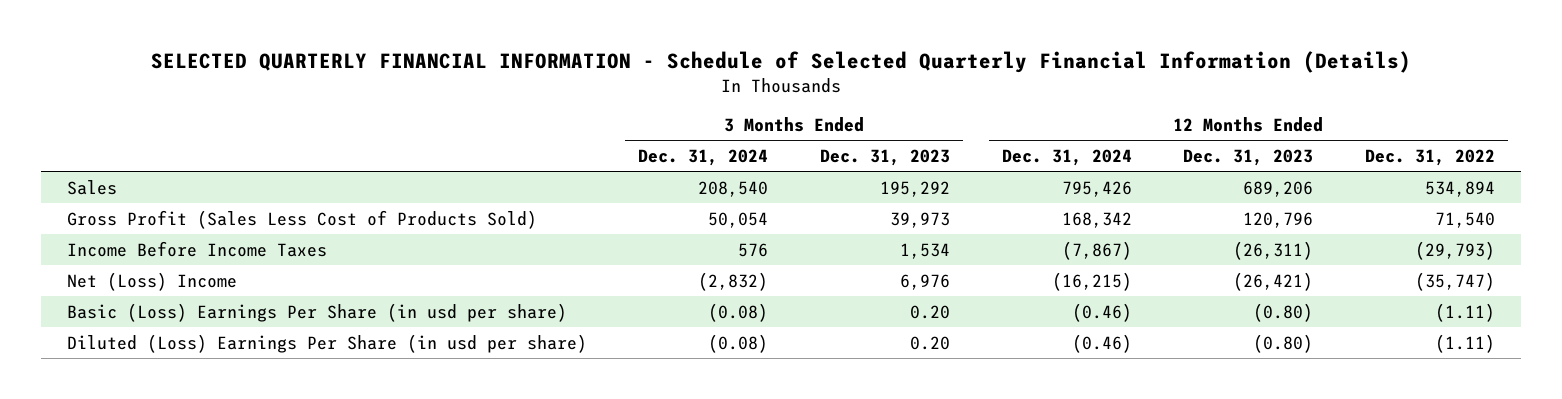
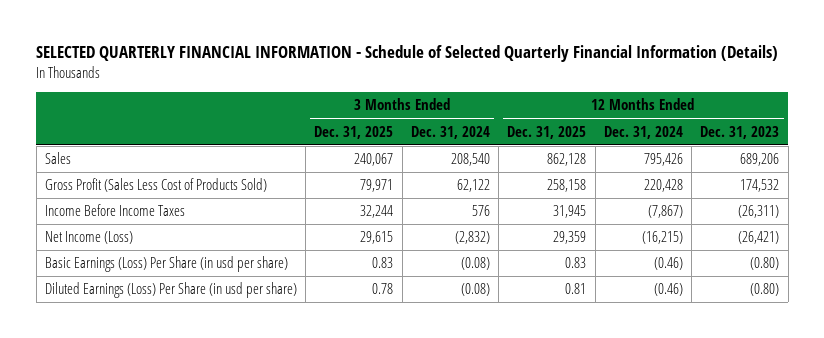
[819,148,950,166] Dec. 31, 2023 -> none
[1365,148,1496,166] Dec. 31, 2022 -> none
none -> [314,125,394,139] Dec. 31, 2025
none -> [507,125,587,139] Dec. 31, 2025
[708,211,769,228] 50,054 -> [456,179,490,193] 62,122
[1061,211,1132,228] 168,342 -> [643,179,683,193] 220,428
[1243,211,1314,228] 120,796 -> [740,179,780,193] 174,532
[66,271,237,291] Net (Loss) Income -> [44,231,133,245] Net Income (Loss)
[66,302,567,322] Basic (Loss) Earnings Per Share (in usd per share) -> [44,256,288,273] Basic Earnings (Loss) Per Share (in usd per share)
[66,333,587,353] Diluted (Loss) Earnings Per Share (in usd per share) -> [44,282,297,299] Diluted Earnings (Loss) Per Share (in usd per share)

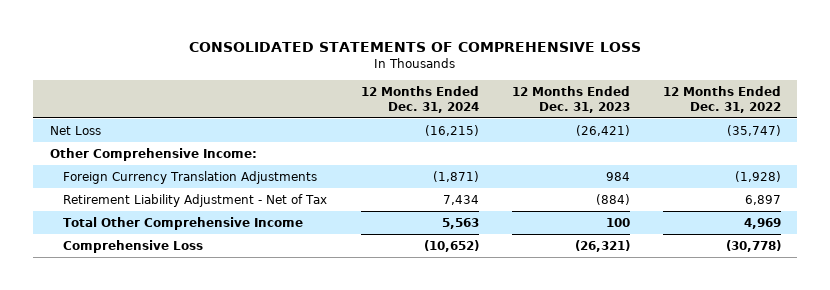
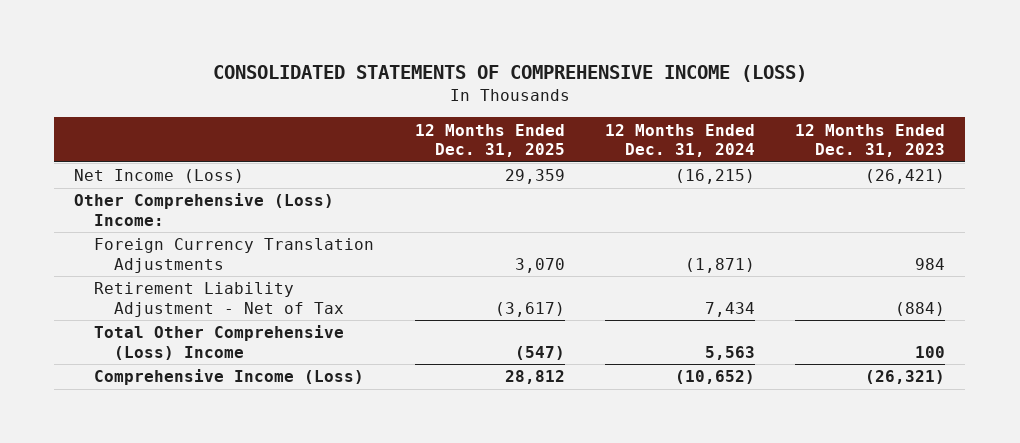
[189,41,642,52] CONSOLIDATED STATEMENTS OF COMPREHENSIVE LOSS -> [212,65,807,83] CONSOLIDATED STATEMENTS OF COMPREHENSIVE INCOME (LOSS)
[662,86,781,113] 12 Months Ended Dec. 31, 2022 -> none
none -> [414,123,565,158] 12 Months Ended Dec. 31, 2025
[49,126,101,136] Net Loss -> [74,169,245,184] Net Income (Loss)
[49,148,257,162] Other Comprehensive Income: -> [74,193,335,226] Other Comprehensive (Loss) Income:
[63,217,304,231] Total Other Comprehensive Income -> [94,325,345,360] Total Other Comprehensive (Loss) Income
[63,240,204,254] Comprehensive Loss -> [94,369,365,386] Comprehensive Income (Loss)

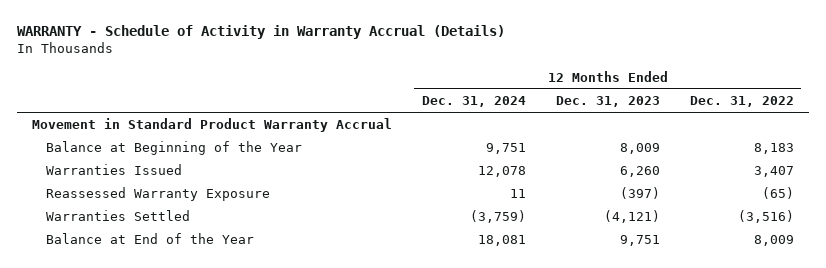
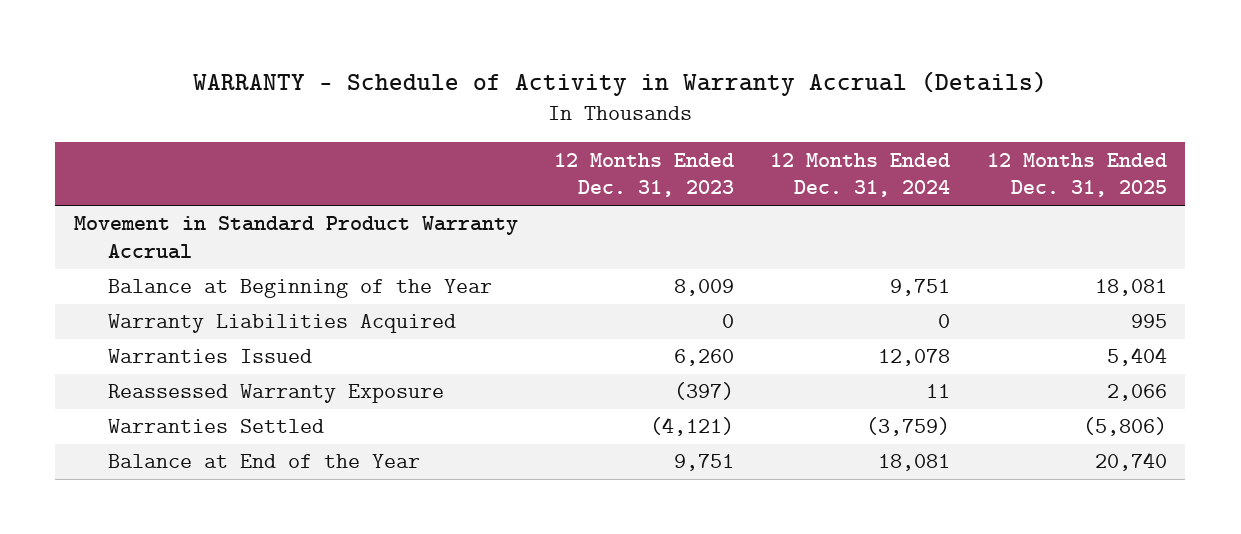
[689,96,794,108] Dec. 31, 2022 -> none
none -> [986,152,1167,198] 12 Months Ended Dec. 31, 2025
none -> [107,314,456,334] Warranty Liabilities Acquired

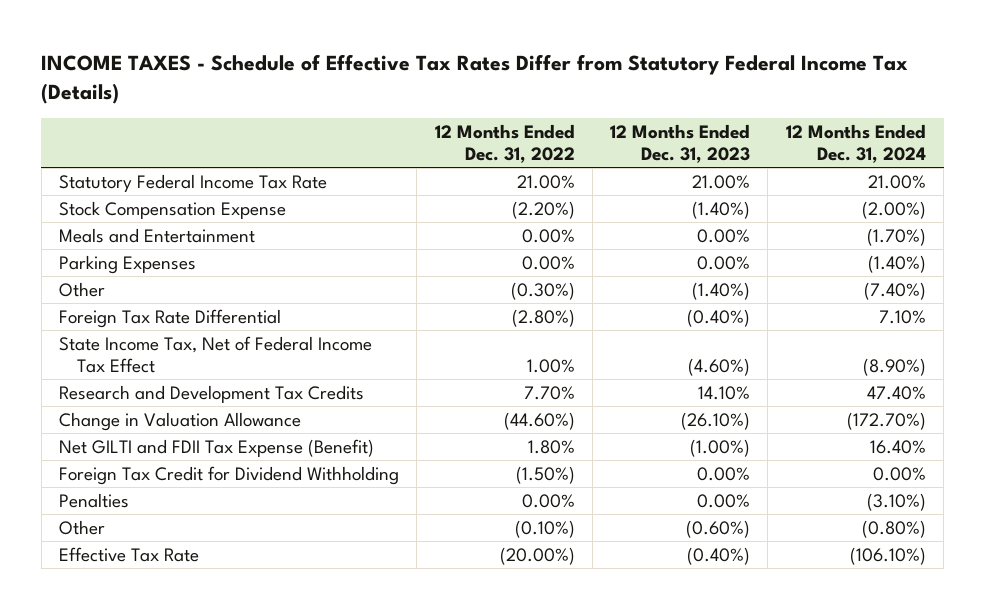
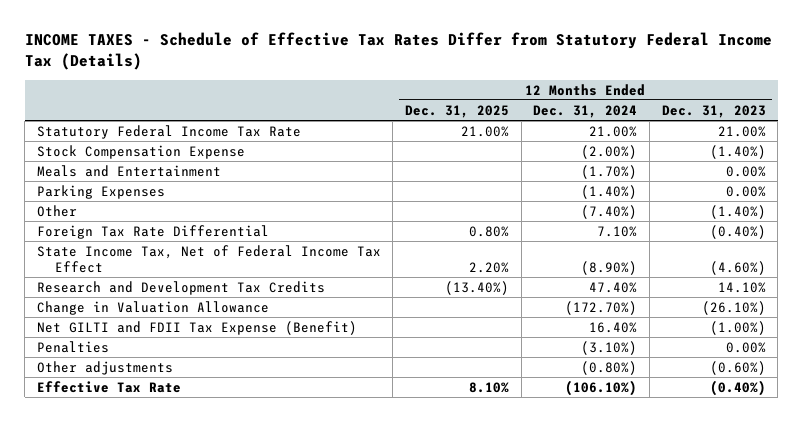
[434,124,575,164] 12 Months Ended Dec. 31, 2022 -> none
none -> [405,104,510,118] Dec. 31, 2025
[58,465,399,485] Foreign Tax Credit for Dividend Withholding -> none
[58,519,105,535] Other -> [36,360,173,375] Other adjustments

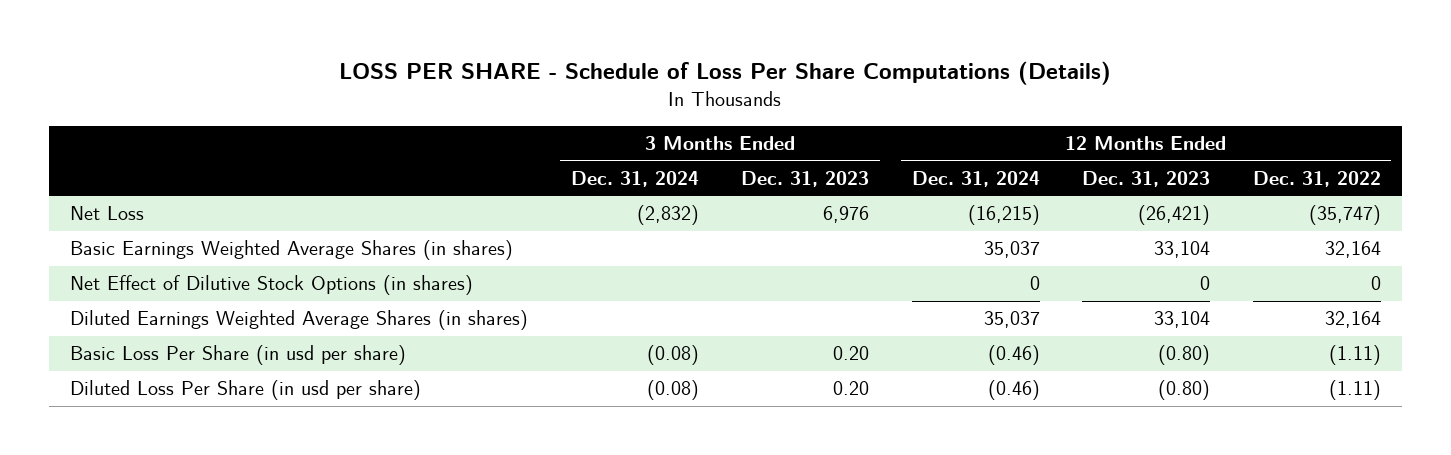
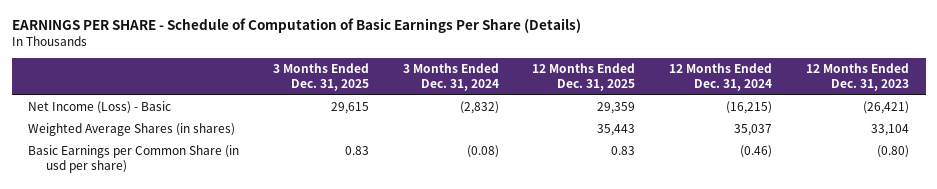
[339,61,1112,86] LOSS PER SHARE - Schedule of Loss Per Share Computations (Details) -> [11,18,581,34] EARNINGS PER SHARE - Schedule of Computation of Basic Earnings Per Share (Details)
[741,170,870,187] Dec. 31, 2023 -> none
[1252,170,1381,187] Dec. 31, 2022 -> none
none -> [273,63,370,92] 3 Months Ended Dec. 31, 2025
none -> [532,63,636,92] 12 Months Ended Dec. 31, 2025
[70,275,474,296] Net Effect of Dilutive Stock Options (in shares) -> none
[70,310,529,331] Diluted Earnings Weighted Average Shares (in shares) -> none
[70,380,422,401] Diluted Loss Per Share (in usd per share) -> none
[70,206,145,221] Net Loss -> [28,101,172,115] Net Income (Loss) - Basic
[70,240,514,261] Basic Earnings Weighted Average Shares (in shares) -> [28,123,236,137] Weighted Average Shares (in shares)
[70,345,407,366] Basic Loss Per Share (in usd per share) -> [28,145,240,174] Basic Earnings per Common Share (in usd per share)

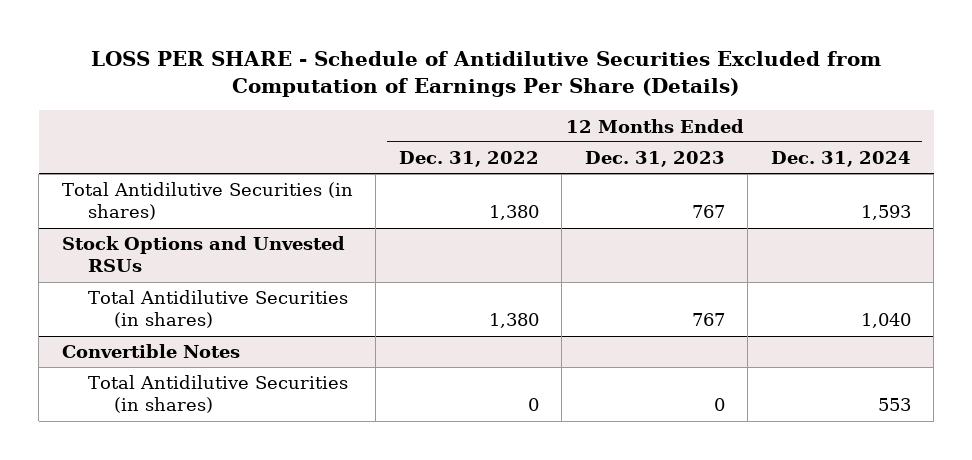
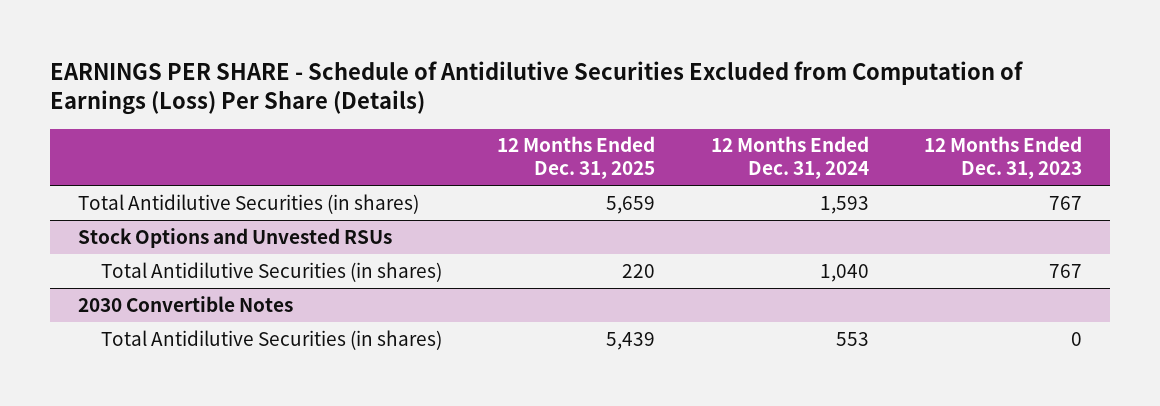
[91,50,882,97] LOSS PER SHARE - Schedule of Antidilutive Securities Excluded from Computation of Earnings Per Share (Details) -> [49,60,1023,116] EARNINGS PER SHARE - Schedule of Antidilutive Securities Excluded from Computation of Earnings (Loss) Per Share (Details)
[398,150,539,167] Dec. 31, 2022 -> none
none -> [497,136,656,180] 12 Months Ended Dec. 31, 2025
[61,344,240,359] Convertible Notes -> [77,295,293,312] 2030 Convertible Notes

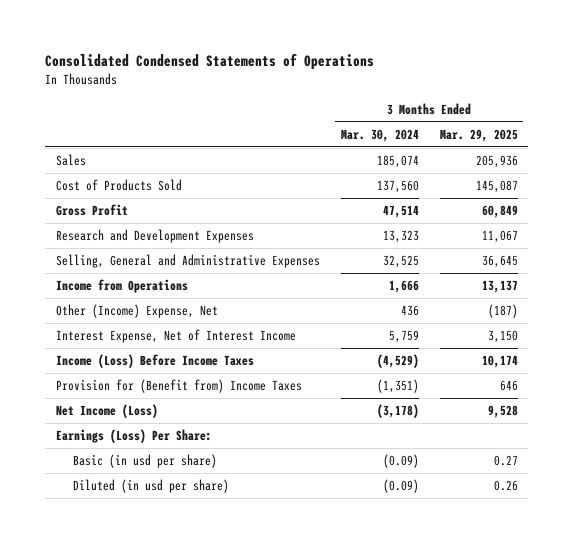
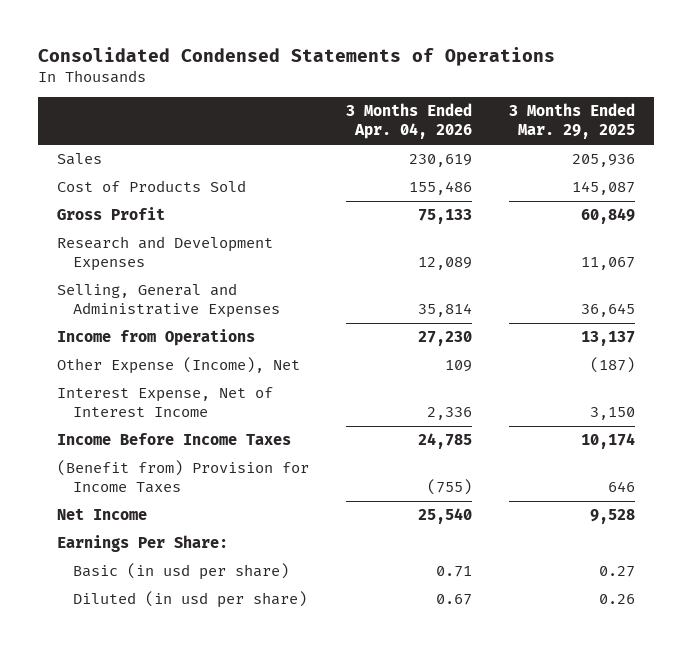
[340,128,419,142] Mar. 30, 2024 -> none
none -> [346,103,473,140] 3 Months Ended Apr. 04, 2026
[55,304,218,319] Other (Income) Expense, Net -> [56,357,300,375] Other Expense (Income), Net
[55,354,254,369] Income (Loss) Before Income Taxes -> [56,433,291,446] Income Before Income Taxes
[55,379,302,394] Provision for (Benefit from) Income Taxes -> [56,460,309,494] (Benefit from) Provision for Income Taxes
[55,404,158,419] Net Income (Loss) -> [56,508,147,521] Net Income
[55,429,212,444] Earnings (Loss) Per Share: -> [56,535,228,553] Earnings Per Share:

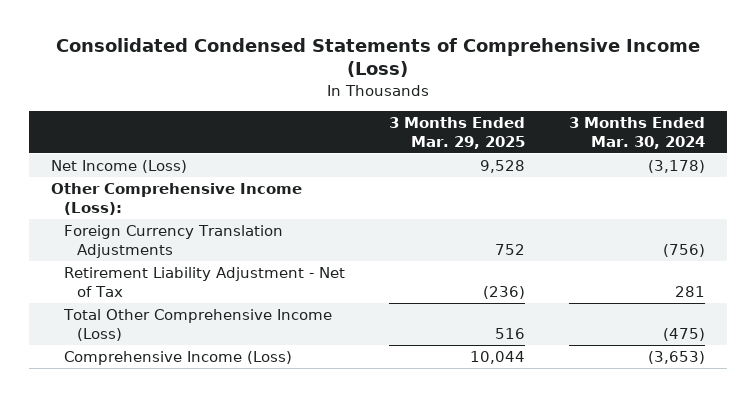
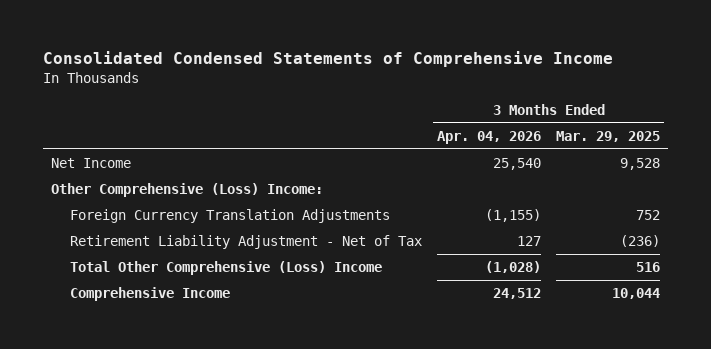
[55,38,700,78] Consolidated Condensed Statements of Comprehensive Income (Loss) -> [42,51,613,68] Consolidated Condensed Statements of Comprehensive Income
[568,116,705,149] 3 Months Ended Mar. 30, 2024 -> none
none -> [437,130,542,144] Apr. 04, 2026
[50,159,187,173] Net Income (Loss) -> [50,158,131,169] Net Income
[50,182,302,216] Other Comprehensive Income (Loss): -> [50,183,323,198] Other Comprehensive (Loss) Income:
[62,308,332,342] Total Other Comprehensive Income (Loss) -> [69,261,382,276] Total Other Comprehensive (Loss) Income
[63,350,292,365] Comprehensive Income (Loss) -> [69,287,230,302] Comprehensive Income

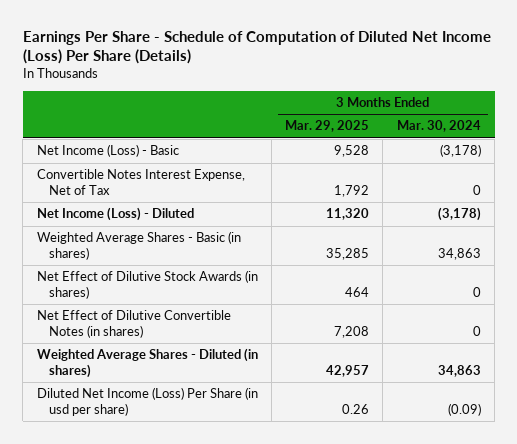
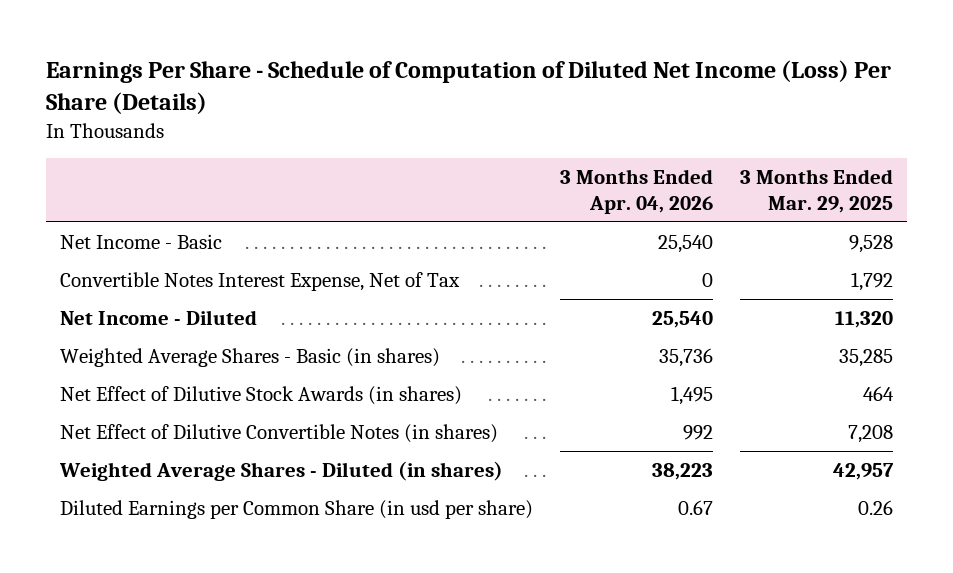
[396,120,481,133] Mar. 30, 2024 -> none
none -> [560,169,714,214] 3 Months Ended Apr. 04, 2026
[36,144,179,158] Net Income (Loss) - Basic -> [59,234,222,250] Net Income - Basic
[36,207,194,222] Net Income (Loss) - Diluted -> [59,310,257,326] Net Income - Diluted
[36,387,258,416] Diluted Net Income (Loss) Per Share (in usd per share) -> [59,500,533,520] Diluted Earnings per Common Share (in usd per share)

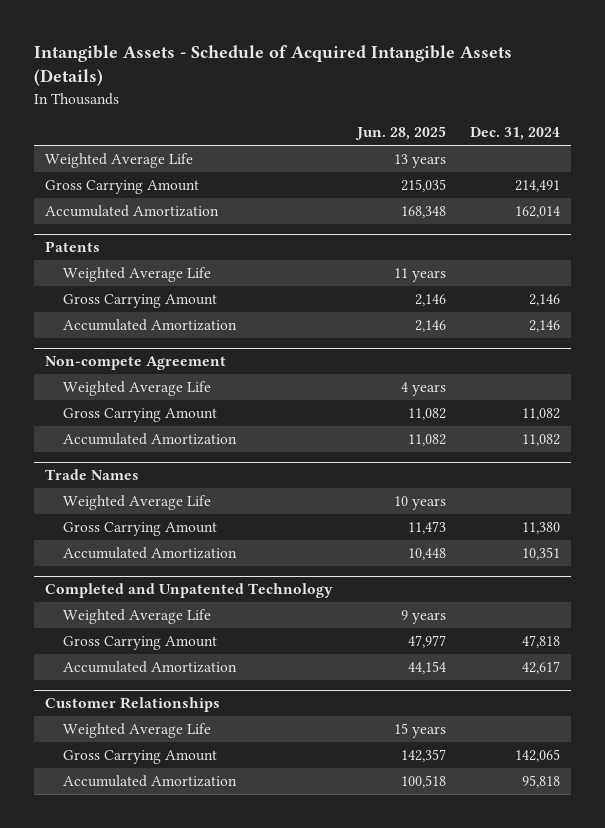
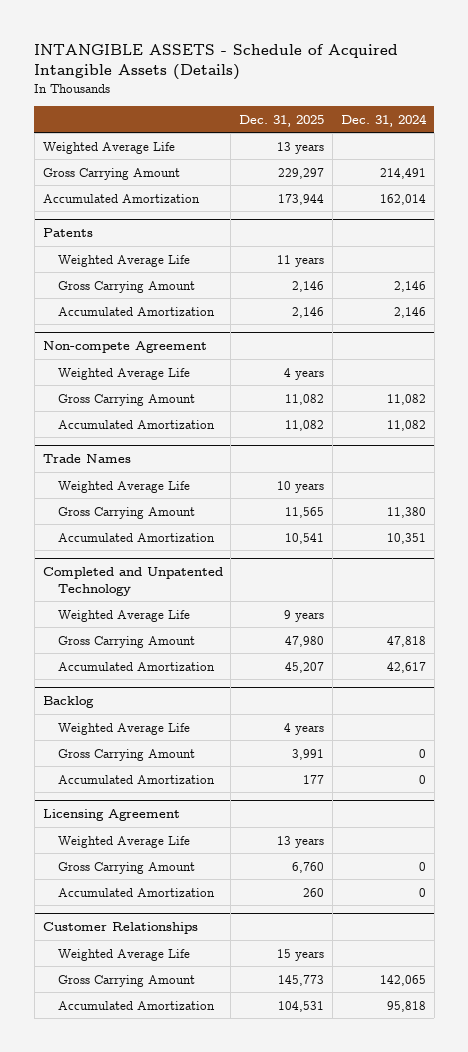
[33,45,512,87] Intangible Assets - Schedule of Acquired Intangible Assets (Details) -> [34,43,399,81] INTANGIBLE ASSETS - Schedule of Acquired Intangible Assets (Details)
[355,126,447,141] Jun. 28, 2025 -> none
none -> [239,114,325,127] Dec. 31, 2025
none -> [42,696,94,709] Backlog
none -> [57,722,190,735] Weighted Average Life
none -> [57,748,195,761] Gross Carrying Amount
none -> [57,774,215,784] Accumulated Amortization
none -> [42,809,180,822] Licensing Agreement
none -> [57,835,190,848] Weighted Average Life
none -> [57,861,195,874] Gross Carrying Amount
none -> [57,887,215,897] Accumulated Amortization

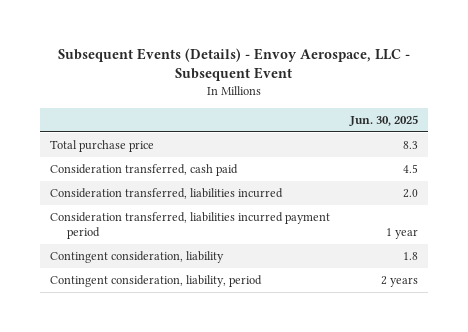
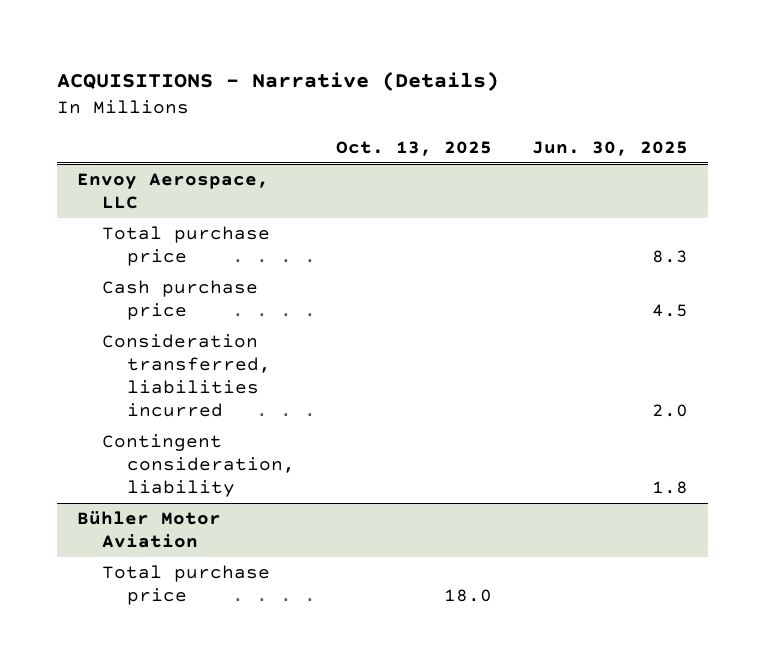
[57,48,410,82] Subsequent Events (Details) - Envoy Aerospace, LLC - Subsequent Event -> [56,70,499,91] ACQUISITIONS - Narrative (Details)
none -> [335,141,492,157] Oct. 13, 2025
none -> [77,172,270,210] Envoy Aerospace, LLC
[49,164,238,177] Consideration transferred, cash paid -> [102,279,259,321] Cash purchase price
[49,212,330,239] Consideration transferred, liabilities incurred payment period -> none
[49,275,262,288] Contingent consideration, liability, period -> none
none -> [77,510,222,549] Bühler Motor Aviation
none -> [102,564,271,606] Total purchase price

